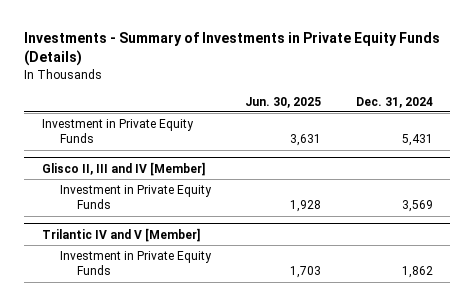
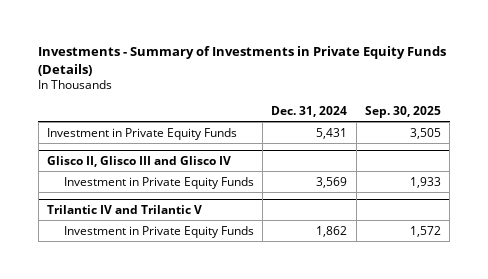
[245,96,322,108] Jun. 30, 2025 -> none
none -> [364,105,441,118] Sep. 30, 2025
[41,161,205,176] Glisco II, III and IV [Member] -> [47,155,232,167] Glisco II, Glisco III and Glisco IV
[41,227,200,242] Trilantic IV and V [Member] -> [47,204,203,214] Trilantic IV and Trilantic V

